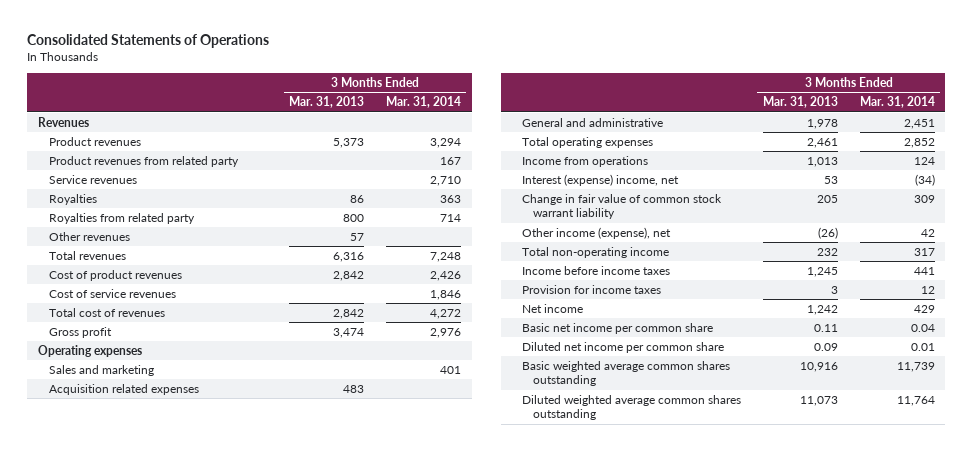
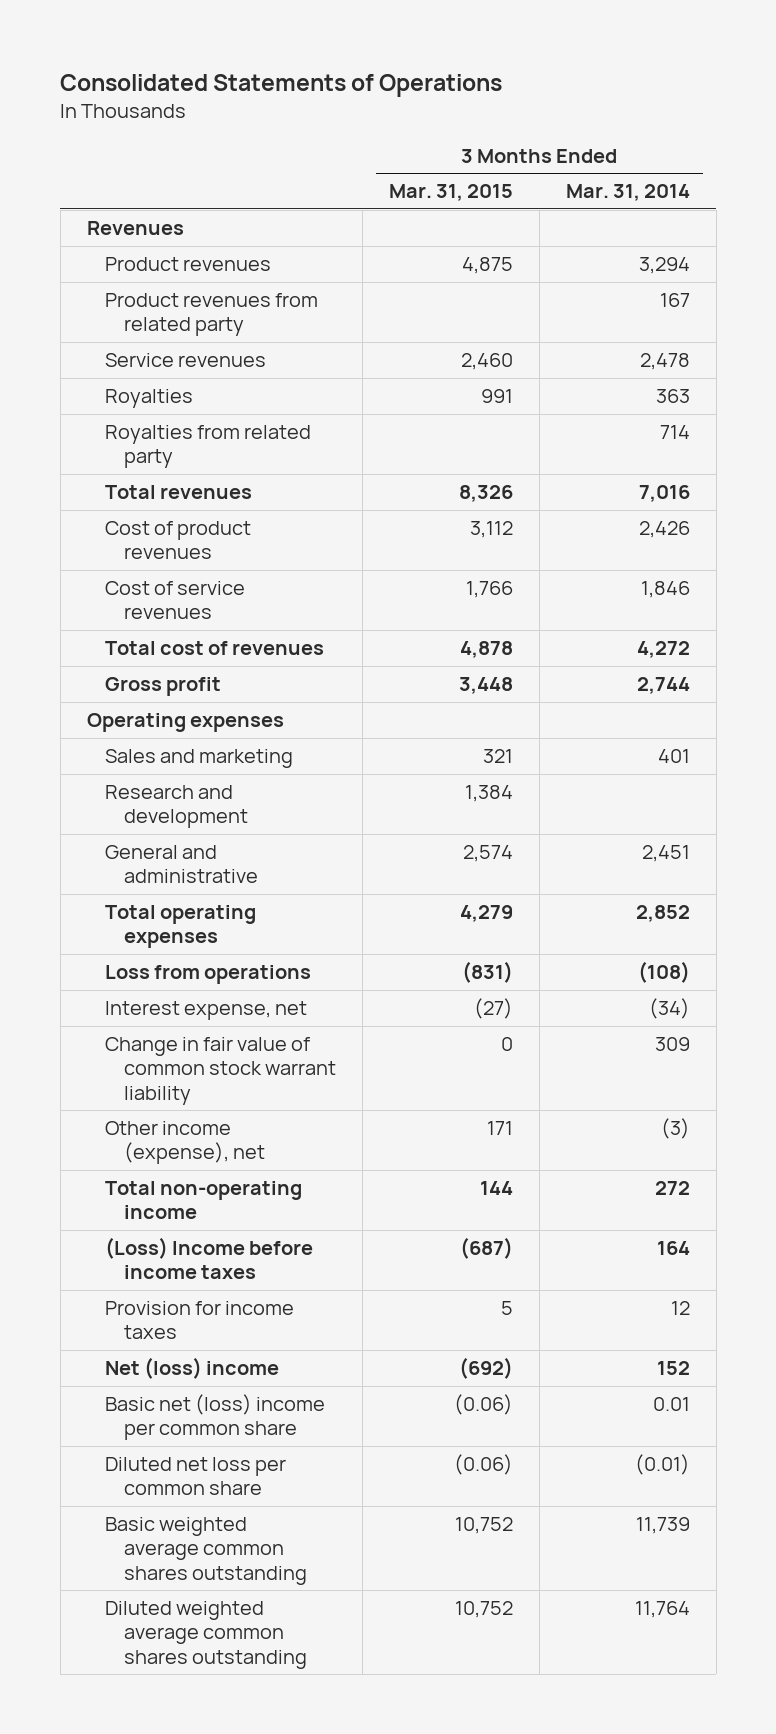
[289,96,365,109] Mar. 31, 2013 -> none
none -> [388,184,513,202] Mar. 31, 2015
[429,175,461,186] 2,710 -> [639,353,690,371] 2,478
[48,231,130,241] Other revenues -> none
[429,251,461,262] 7,248 -> [638,485,690,503] 7,016
[429,327,461,338] 2,976 -> [636,677,690,695] 2,744
[48,383,199,395] Acquisition related expenses -> none
none -> [105,785,248,829] Research and development
[522,155,649,167] Income from operations -> [105,965,312,985] Loss from operations
[913,156,935,165] 124 -> [637,961,690,984] (108)
[522,173,680,186] Interest (expense) income, net -> [105,1001,308,1021] Interest expense, net
[920,228,935,237] 42 -> [660,1118,690,1140] (3)
[913,247,935,256] 317 -> [654,1181,690,1196] 272
[522,265,671,275] Income before income taxes -> [105,1237,314,1280] (Loss) Income before income taxes
[913,266,935,275] 441 -> [656,1241,690,1256] 164
[522,303,584,313] Net income -> [105,1357,280,1380] Net (loss) income
[913,304,935,313] 429 -> [656,1361,690,1376] 152
[522,322,714,334] Basic net income per common share -> [105,1394,326,1441] Basic net (loss) income per common share
[910,323,935,332] 0.04 -> [652,1397,690,1412] 0.01
[522,341,725,353] Diluted net income per common share -> [105,1457,287,1496] Diluted net loss per common share
[910,342,935,351] 0.01 -> [634,1454,690,1476] (0.01)

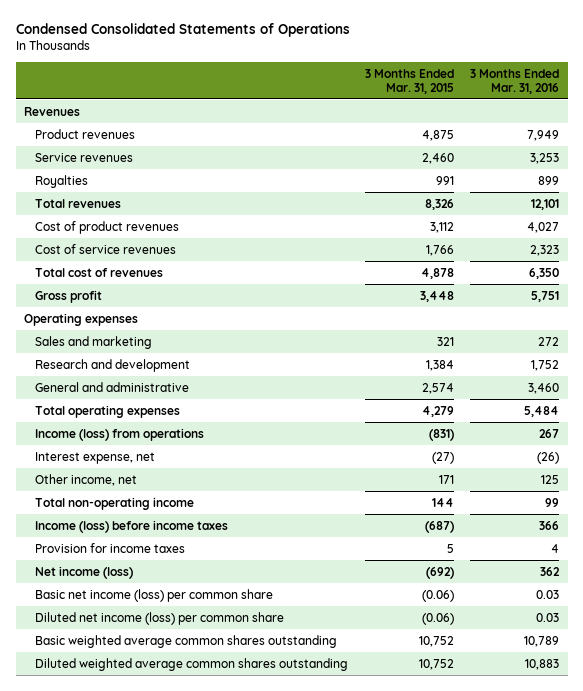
[60,73,503,97] Consolidated Statements of Operations -> [15,23,350,38] Condensed Consolidated Statements of Operations
[565,184,690,202] Mar. 31, 2014 -> none
none -> [470,68,560,94] 3 Months Ended Mar. 31, 2016
[105,293,319,337] Product revenues from related party -> none
[105,425,312,469] Royalties from related party -> none
[105,965,312,985] Loss from operations -> [35,427,205,441] Income (loss) from operations
[105,1037,336,1105] Change in fair value of common stock warrant liability -> none
[105,1121,265,1165] Other income (expense), net -> [35,473,138,486] Other income, net
[105,1237,314,1280] (Loss) Income before income taxes -> [35,519,229,533] Income (loss) before income taxes
[105,1357,280,1380] Net (loss) income -> [35,565,134,579] Net income (loss)
[105,1394,326,1441] Basic net (loss) income per common share -> [35,588,274,602] Basic net income (loss) per common share
[105,1457,287,1496] Diluted net loss per common share -> [35,611,285,625] Diluted net income (loss) per common share

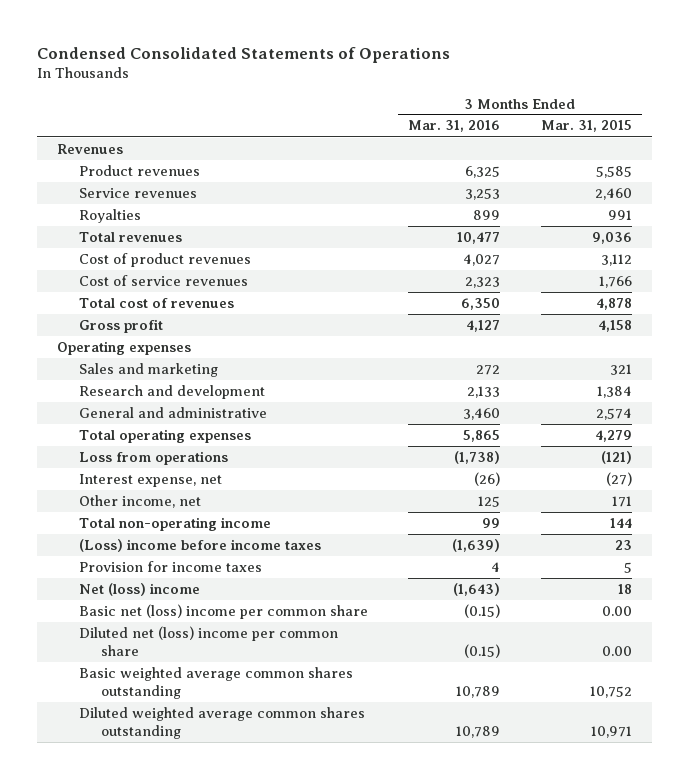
[421,129,454,141] 4,875 -> [595,165,632,178] 5,585
[527,129,560,141] 7,949 -> [465,165,501,178] 6,325
[424,198,454,210] 8,326 -> [591,231,632,244] 9,036
[531,198,560,210] 12,101 -> [457,231,501,244] 10,477
[419,290,454,302] 3,448 -> [597,319,632,332] 4,158
[531,290,560,302] 5,751 -> [466,319,501,332] 4,127
[531,359,560,371] 1,752 -> [467,385,501,398] 2,133
[524,405,560,417] 5,484 -> [463,429,501,442] 5,865
[35,427,205,441] Income (loss) from operations -> [78,450,228,465] Loss from operations
[428,428,454,441] (831) -> [600,450,632,464] (121)
[539,428,560,438] 267 -> [454,450,501,464] (1,738)
[35,519,229,533] Income (loss) before income taxes -> [78,538,321,552] (Loss) income before income taxes
[424,520,454,533] (687) -> [614,539,632,550] 23
[539,520,560,530] 366 -> [452,538,501,552] (1,639)
[35,565,134,579] Net income (loss) -> [78,582,200,596] Net (loss) income
[425,566,454,579] (692) -> [617,583,632,594] 18
[540,566,561,576] 362 -> [453,582,501,596] (1,643)
[35,588,274,602] Basic net income (loss) per common share -> [78,603,368,619] Basic net (loss) income per common share
[421,589,454,602] (0.06) -> [601,605,632,616] 0.00
[536,589,560,599] 0.03 -> [464,603,501,618] (0.15)
[35,611,285,625] Diluted net income (loss) per common share -> [78,625,338,657] Diluted net (loss) income per common share
[421,612,454,625] (0.06) -> [601,646,632,657] 0.00
[536,612,560,622] 0.03 -> [464,644,501,659] (0.15)
[418,658,454,670] 10,752 -> [590,726,632,739] 10,971
[525,658,560,670] 10,883 -> [456,726,501,739] 10,789

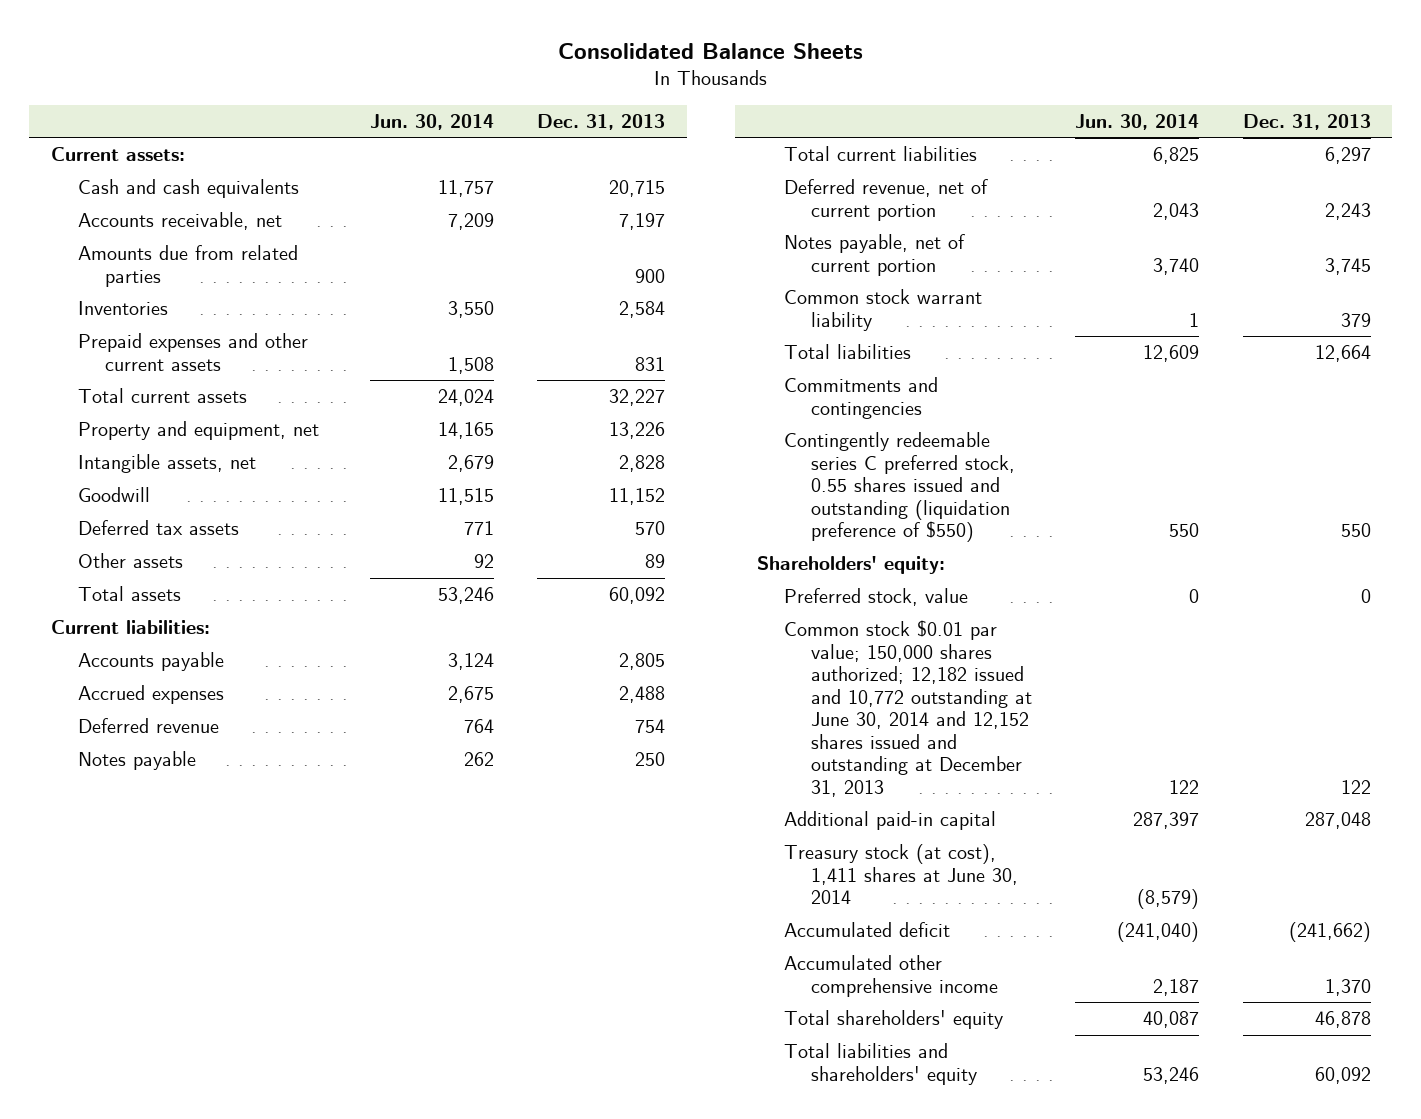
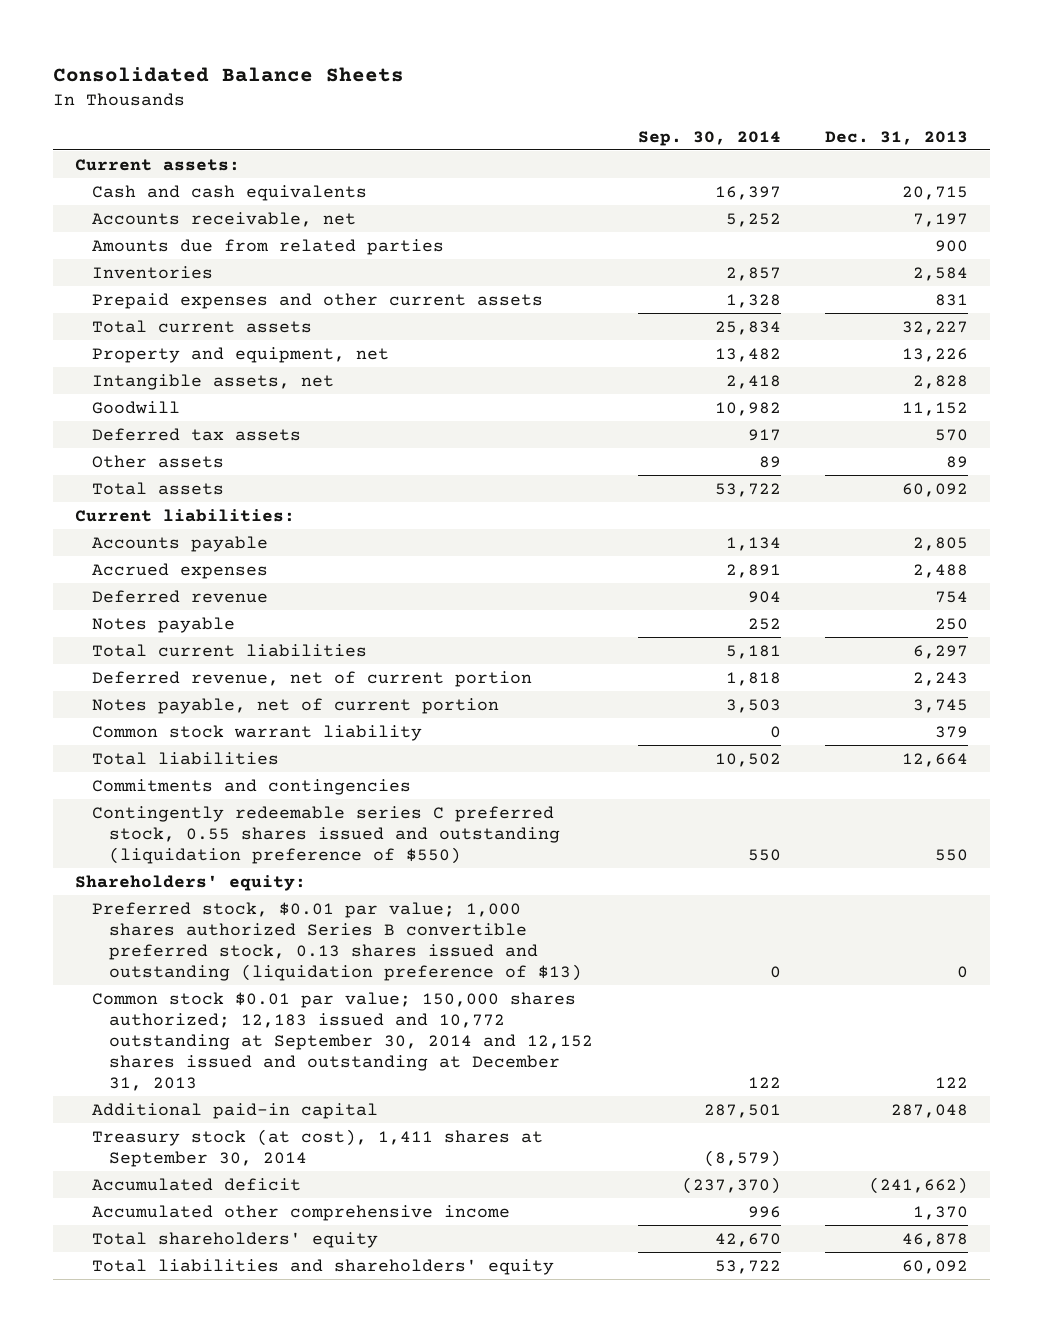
[369,113,494,130] Jun. 30, 2014 -> none
none -> [637,130,781,146] Sep. 30, 2014
[783,588,968,607] Preferred stock, value -> [92,901,583,982] Preferred stock, $0.01 par value; 1,000 shares authorized Series B convertible preferred stock, 0.13 shares issued and outstanding (liquidation preference of $13)
[783,620,1033,797] Common stock $0.01 par value; 150,000 shares authorized; 12,182 issued and 10,772 outstanding at June 30, 2014 and 12,152 shares issued and outstanding at December 31, 2013 -> [92,991,594,1092] Common stock $0.01 par value; 150,000 shares authorized; 12,183 issued and 10,772 outstanding at September 30, 2014 and 12,152 shares issued and outstanding at December 31, 2013
[783,844,1019,905] Treasury stock (at cost), 1,411 shares at June 30, 2014 -> [92,1128,544,1167] Treasury stock (at cost), 1,411 shares at September 30, 2014

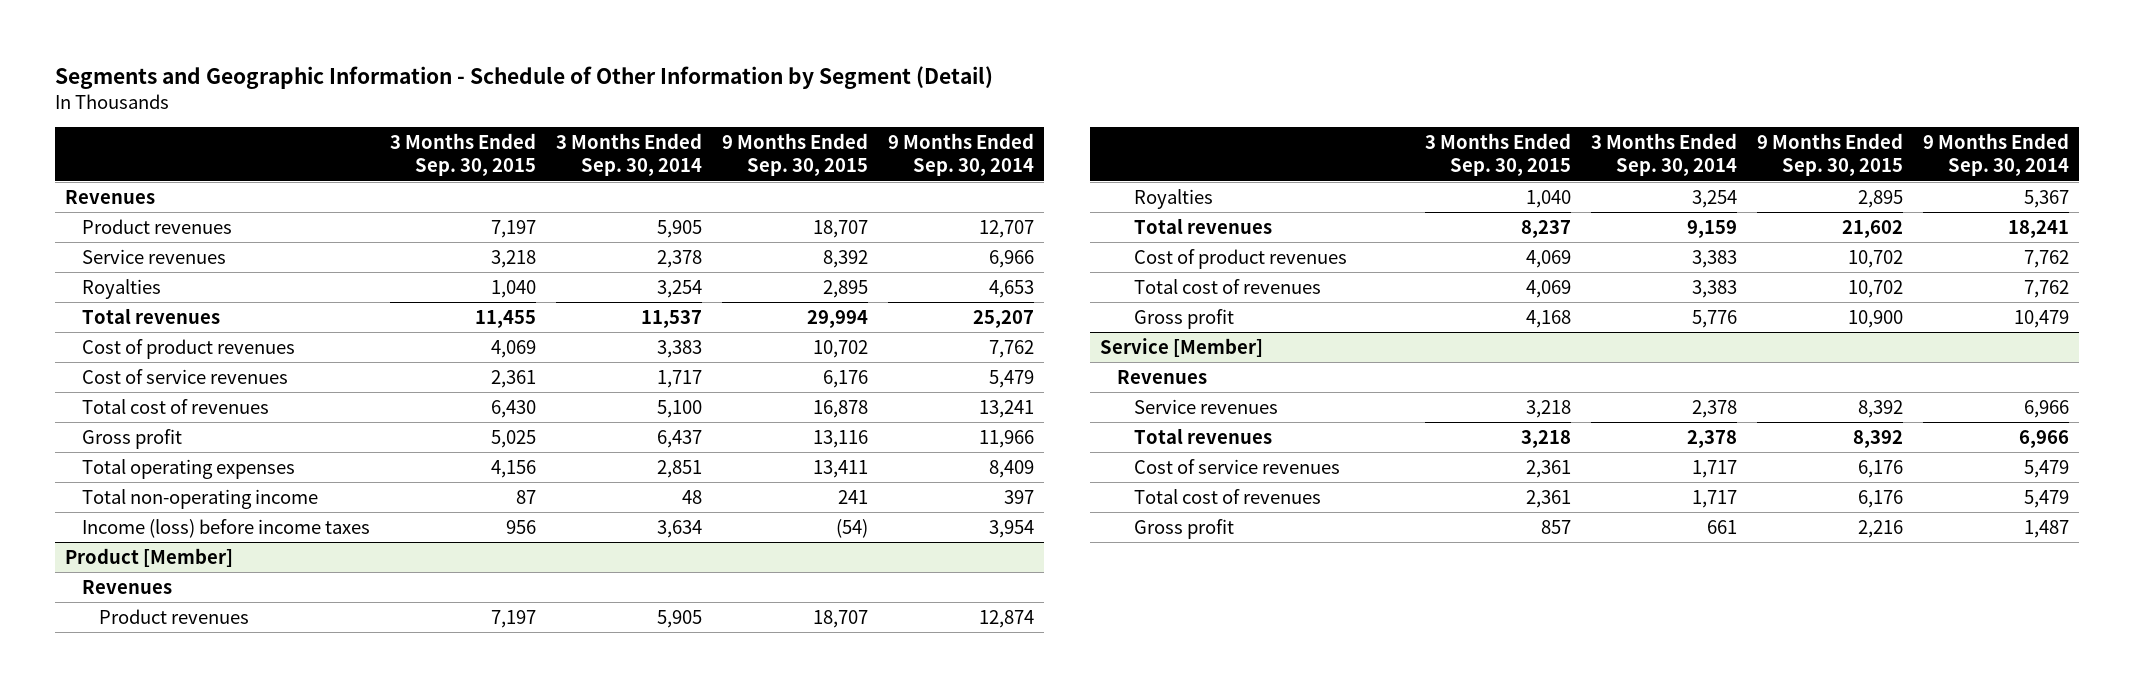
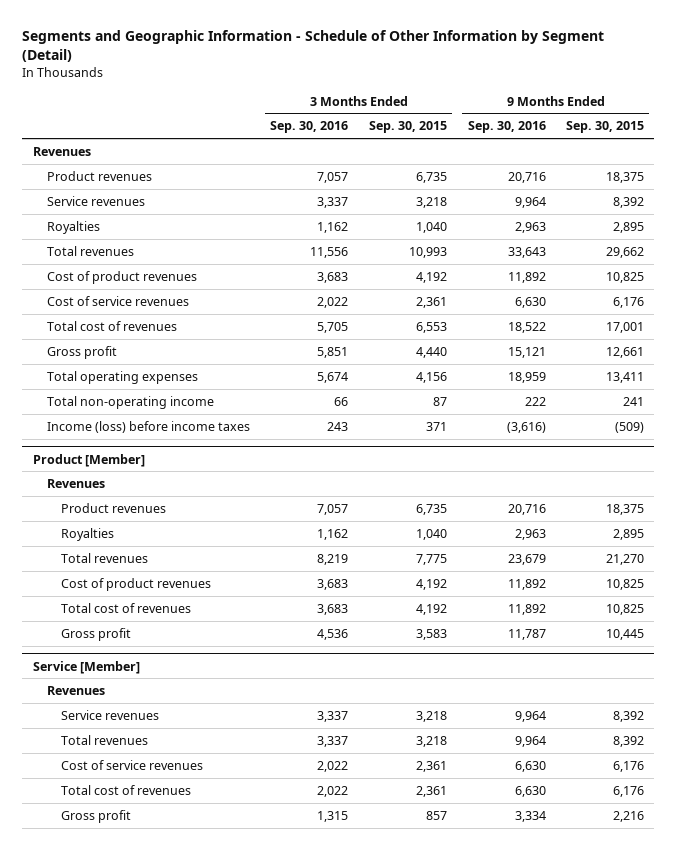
[556,132,703,177] 3 Months Ended Sep. 30, 2014 -> none
[888,132,1035,177] 9 Months Ended Sep. 30, 2014 -> none
none -> [270,121,349,134] Sep. 30, 2016
none -> [467,121,546,134] Sep. 30, 2016
[491,219,537,238] 7,197 -> [415,171,447,183] 6,735
[813,219,869,238] 18,707 -> [606,171,645,183] 18,375
[475,309,537,328] 11,455 -> [408,246,447,258] 10,993
[807,309,869,328] 29,994 -> [606,246,645,258] 29,662
[491,339,537,358] 4,069 -> [415,271,447,283] 4,192
[813,339,869,358] 10,702 -> [606,271,645,283] 10,825
[491,399,537,418] 6,430 -> [415,321,447,333] 6,553
[813,399,869,418] 16,878 -> [606,321,645,333] 17,001
[491,429,537,448] 5,025 -> [415,346,447,358] 4,440
[813,429,869,448] 13,116 -> [606,346,645,358] 12,661
[506,519,537,534] 956 -> [425,421,447,431] 371
[836,518,869,538] (54) -> [615,421,645,433] (509)
[491,609,537,628] 7,197 -> [415,503,447,515] 6,735
[813,609,869,628] 18,707 -> [606,503,645,515] 18,375
[1520,219,1571,238] 8,237 -> [415,553,447,565] 7,775
[1841,219,1903,238] 21,602 -> [606,553,645,565] 21,270
[1525,249,1571,268] 4,069 -> [415,578,447,590] 4,192
[1847,249,1903,268] 10,702 -> [606,578,645,590] 10,825
[1525,279,1571,298] 4,069 -> [415,603,447,615] 4,192
[1847,279,1903,298] 10,702 -> [606,603,645,615] 10,825
[1525,309,1571,328] 4,168 -> [415,628,447,640] 3,583
[1847,309,1903,328] 10,900 -> [606,628,645,640] 10,445

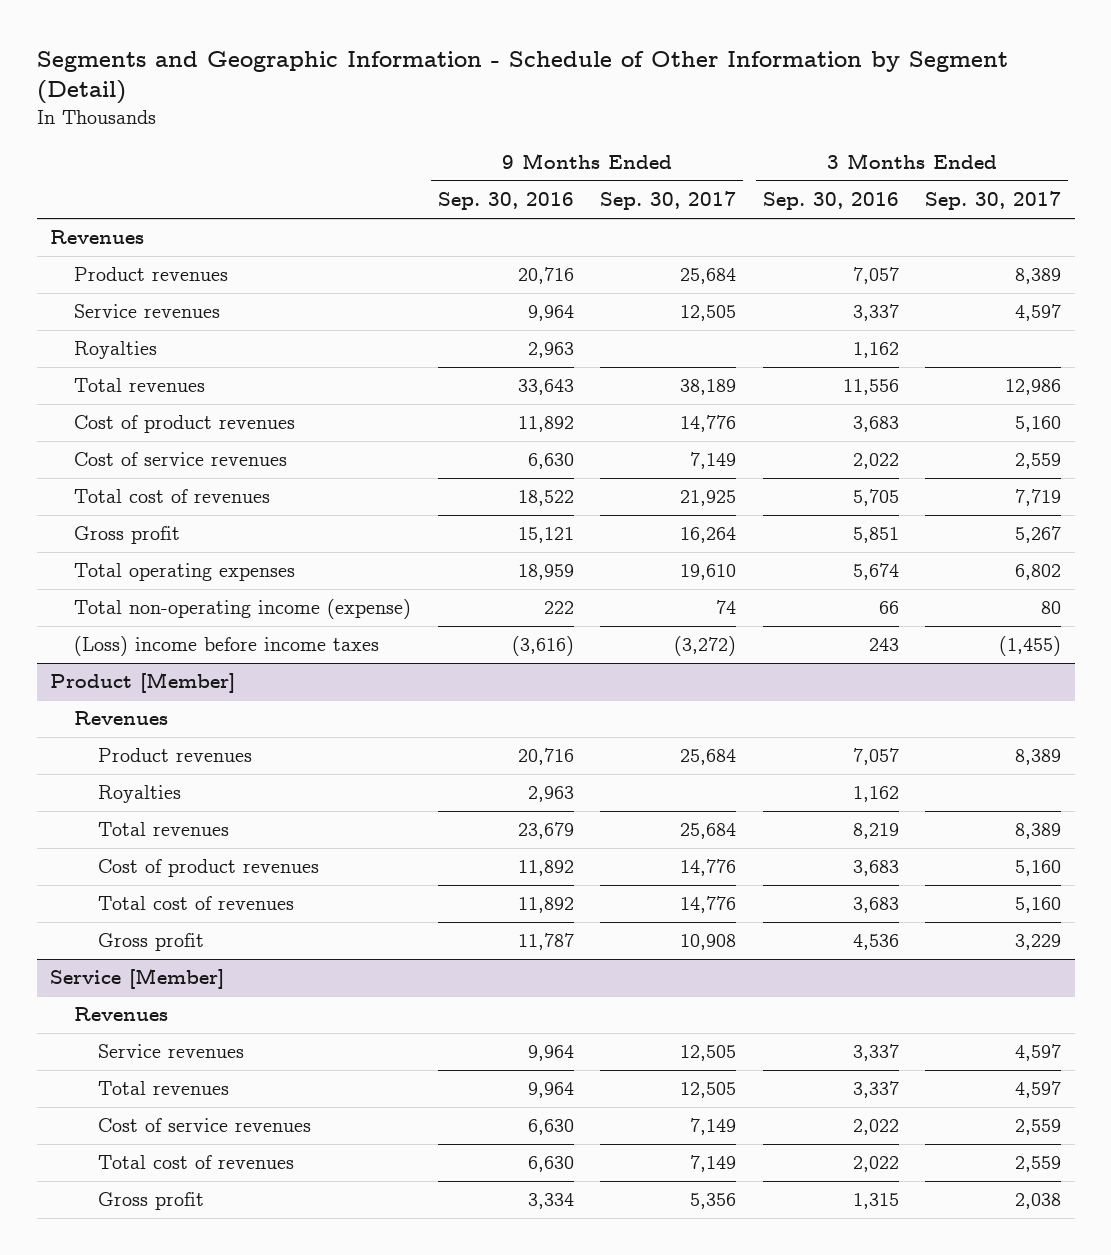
[368,121,447,134] Sep. 30, 2015 -> none
[566,121,645,134] Sep. 30, 2015 -> none
none -> [600,191,737,211] Sep. 30, 2017
none -> [925,191,1062,211] Sep. 30, 2017
[46,395,214,409] Total non-operating income -> [74,599,412,620] Total non-operating income (expense)
[46,420,250,433] Income (loss) before income taxes -> [74,636,380,657] (Loss) income before income taxes

